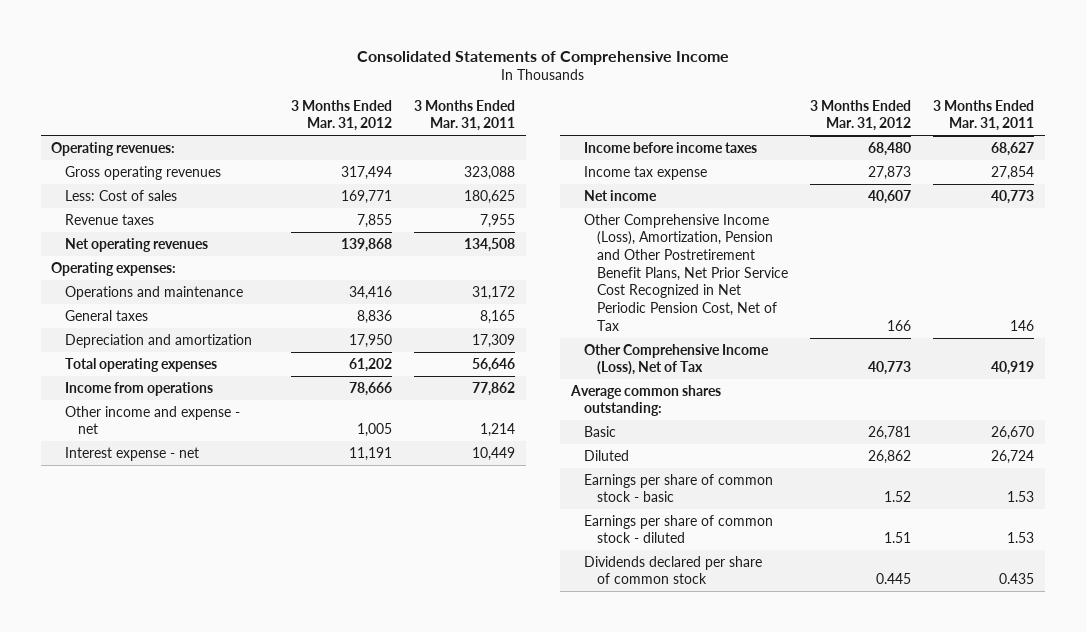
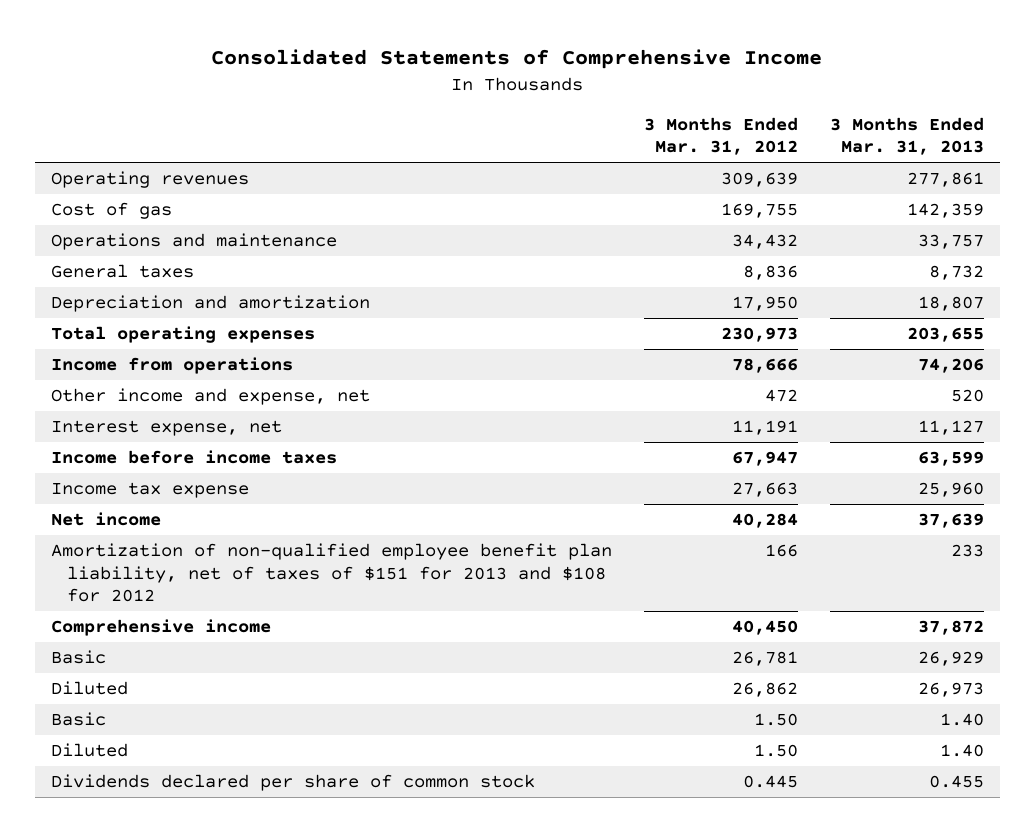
[413,99,515,132] 3 Months Ended Mar. 31, 2011 -> none
none -> [830,116,985,156] 3 Months Ended Mar. 31, 2013
[51,141,176,156] Operating revenues: -> none
[64,213,154,225] Revenue taxes -> none
[64,237,208,252] Net operating revenues -> none
[51,261,177,276] Operating expenses: -> none
[64,165,221,180] Gross operating revenues -> [50,171,249,189] Operating revenues
[340,165,392,180] 317,494 -> [720,172,798,188] 309,639
[64,189,177,201] Less: Cost of sales -> [50,202,172,220] Cost of gas
[340,189,392,204] 169,771 -> [720,203,798,219] 169,755
[348,285,392,300] 34,416 -> [731,234,798,250] 34,432
[348,357,392,372] 61,202 -> [720,327,798,343] 230,973
[584,343,770,376] Other Comprehensive Income (Loss), Net of Tax -> none
[569,384,721,417] Average common shares outstanding: -> none
[64,405,240,435] Other income and expense - net -> [50,388,370,406] Other income and expense, net
[356,423,392,438] 1,005 -> [764,389,798,403] 472
[64,446,199,461] Interest expense - net -> [50,420,282,437] Interest expense, net
[868,141,912,156] 68,480 -> [731,451,798,467] 67,947
[868,165,912,180] 27,873 -> [731,482,798,498] 27,663
[868,189,912,204] 40,607 -> [731,513,798,529] 40,284
[584,213,789,331] Other Comprehensive Income (Loss), Amortization, Pension and Other Postretirement Benefit Plans, Net Prior Service Cost Recognized in Net Periodic Pension Cost, Net of Tax -> [50,543,612,603] Amortization of non-qualified employee benefit plan liability, net of taxes of $151 for 2013 and $108 for 2012
none -> [50,619,271,637] Comprehensive income
[584,473,774,503] Earnings per share of common stock - basic -> none
[584,514,774,544] Earnings per share of common stock - diluted -> none
none -> [50,712,106,727] Basic
none -> [50,743,128,758] Diluted

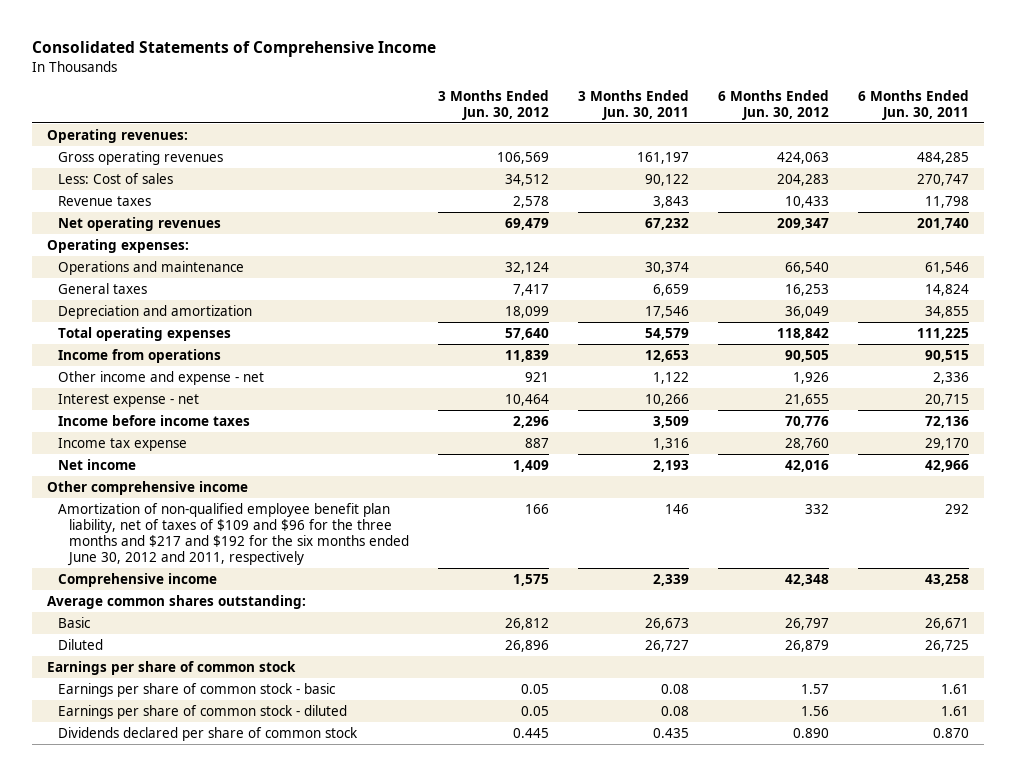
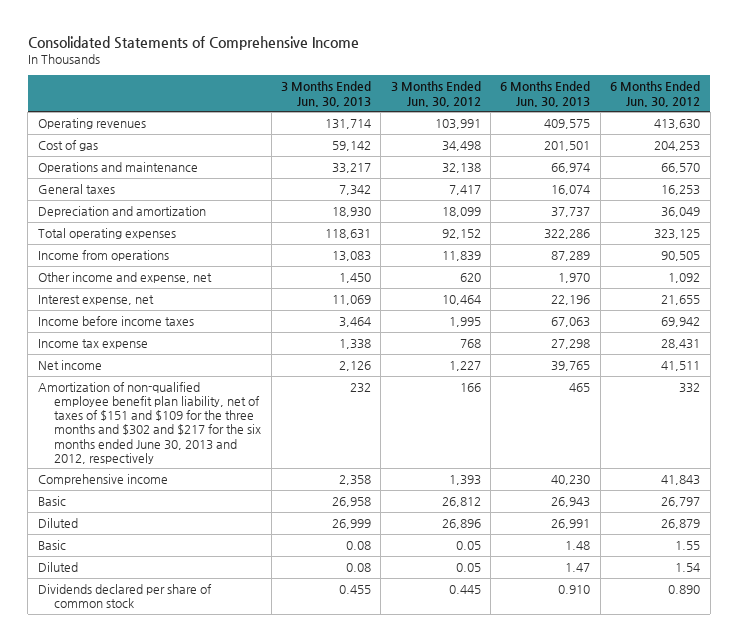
[578,89,690,120] 3 Months Ended Jun. 30, 2011 -> none
[858,89,970,120] 6 Months Ended Jun. 30, 2011 -> none
none -> [281,81,372,107] 3 Months Ended Jun. 30, 2013
none -> [500,81,591,107] 6 Months Ended Jun. 30, 2013
[46,128,188,143] Operating revenues: -> none
[57,195,151,206] Revenue taxes -> none
[57,216,221,231] Net operating revenues -> none
[46,238,189,253] Operating expenses: -> none
[57,150,223,165] Gross operating revenues -> [37,118,146,130] Operating revenues
[496,151,549,164] 106,569 -> [434,119,481,130] 103,991
[777,151,830,164] 424,063 -> [654,119,701,130] 413,630
[57,172,173,184] Less: Cost of sales -> [37,140,98,152] Cost of gas
[504,173,549,186] 34,512 -> [441,141,481,152] 34,498
[777,173,830,186] 204,283 -> [654,141,701,152] 204,253
[504,261,549,274] 32,124 -> [441,163,481,174] 32,138
[785,261,830,274] 66,540 -> [661,163,701,174] 66,570
[504,327,549,340] 57,640 -> [441,229,481,240] 92,152
[777,327,830,340] 118,842 -> [654,229,701,240] 323,125
[46,480,248,495] Other comprehensive income -> none
[46,594,306,609] Average common shares outstanding: -> none
[57,370,264,385] Other income and expense - net -> [37,272,212,284] Other income and expense, net
[524,371,549,382] 921 -> [459,273,481,283] 620
[793,371,830,384] 1,926 -> [668,273,701,284] 1,092
[57,393,199,407] Interest expense - net -> [37,295,154,306] Interest expense, net
[512,415,549,428] 2,296 -> [448,317,481,328] 1,995
[785,415,830,428] 70,776 -> [661,317,701,328] 69,942
[524,437,549,448] 887 -> [459,339,481,349] 768
[785,437,830,450] 28,760 -> [661,339,701,350] 28,431
[512,459,549,472] 1,409 -> [448,361,481,372] 1,227
[785,459,830,472] 42,016 -> [661,361,701,372] 41,511
[57,502,409,566] Amortization of non-qualified employee benefit plan liability, net of taxes of $109 and $96 for the three months and $217 and $192 for the six months ended June 30, 2012 and 2011, respectively -> [37,382,262,464] Amortization of non-qualified employee benefit plan liability, net of taxes of $151 and $109 for the three months and $302 and $217 for the six months ended June 30, 2013 and 2012, respectively
[512,573,549,586] 1,575 -> [448,475,481,486] 1,393
[785,573,830,586] 42,348 -> [661,475,701,486] 41,843
[46,660,296,675] Earnings per share of common stock -> none
[57,682,336,697] Earnings per share of common stock - basic -> none
[57,704,347,719] Earnings per share of common stock - diluted -> none
none -> [37,540,66,551] Basic
none -> [37,562,78,573] Diluted

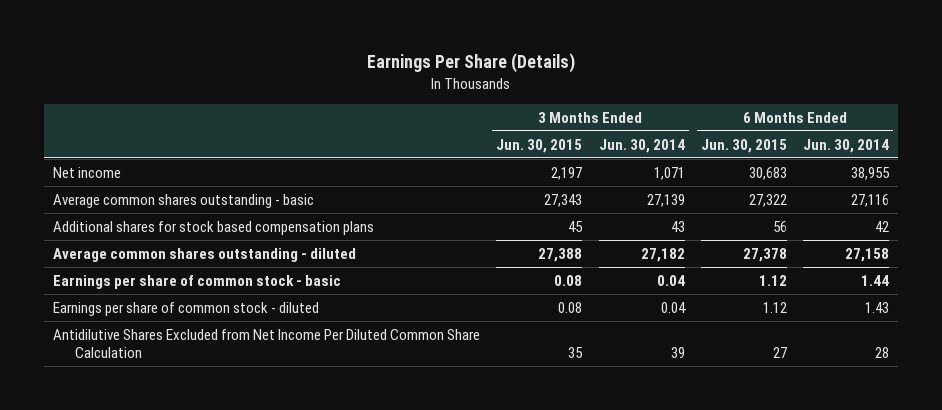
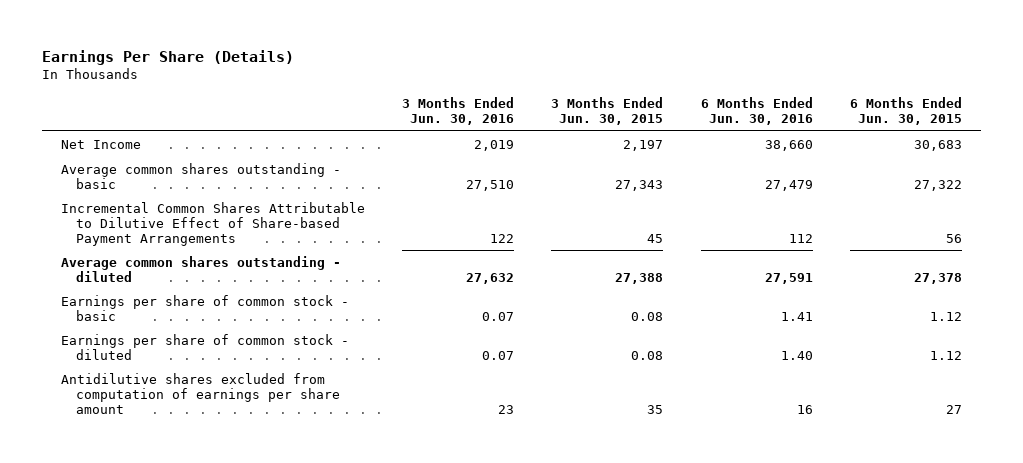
[598,138,685,153] Jun. 30, 2014 -> none
[803,138,890,153] Jun. 30, 2014 -> none
none -> [402,97,515,126] 3 Months Ended Jun. 30, 2016
none -> [700,97,813,126] 6 Months Ended Jun. 30, 2016
[52,166,121,178] Net income -> [60,139,141,149] Net Income
[52,220,374,235] Additional shares for stock based compensation plans -> [60,201,365,246] Incremental Common Shares Attributable to Dilutive Effect of Share-based Payment Arrangements
[52,328,480,359] Antidilutive Shares Excluded from Net Income Per Diluted Common Share Calculation -> [60,372,341,414] Antidilutive shares excluded from computation of earnings per share amount

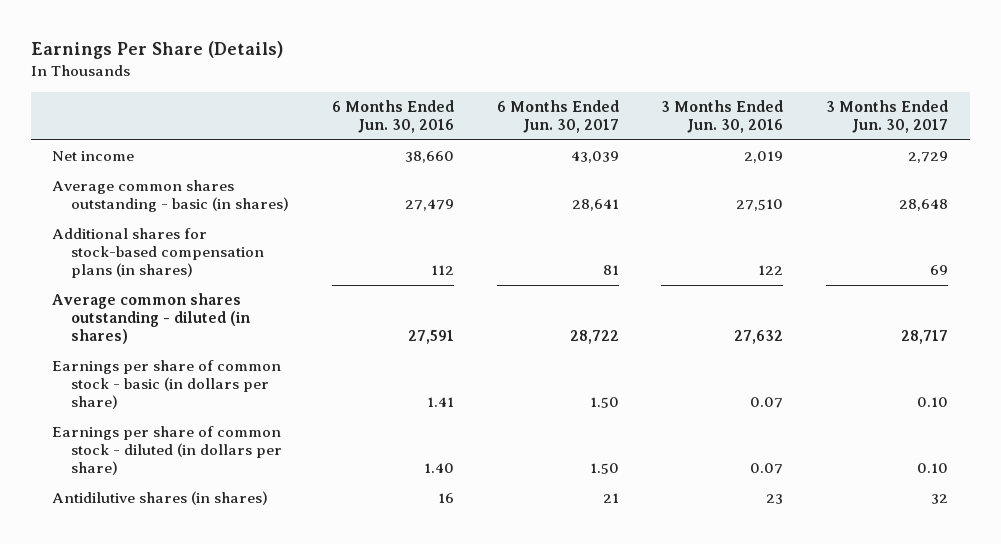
[551,97,664,126] 3 Months Ended Jun. 30, 2015 -> none
[850,97,963,126] 6 Months Ended Jun. 30, 2015 -> none
none -> [496,100,619,134] 6 Months Ended Jun. 30, 2017
none -> [826,100,949,134] 3 Months Ended Jun. 30, 2017
[60,139,141,149] Net Income -> [52,151,135,162] Net income
[60,162,341,189] Average common shares outstanding - basic -> [52,180,289,213] Average common shares outstanding - basic (in shares)
[60,201,365,246] Incremental Common Shares Attributable to Dilutive Effect of Share-based Payment Arrangements -> [52,228,264,279] Additional shares for stock-based compensation plans (in shares)
[60,255,341,282] Average common shares outstanding - diluted -> [52,293,250,345] Average common shares outstanding - diluted (in shares)
[60,294,349,321] Earnings per share of common stock - basic -> [52,360,282,410] Earnings per share of common stock - basic (in dollars per share)
[60,333,349,360] Earnings per share of common stock - diluted -> [52,426,282,476] Earnings per share of common stock - diluted (in dollars per share)
[60,372,341,414] Antidilutive shares excluded from computation of earnings per share amount -> [52,491,269,506] Antidilutive shares (in shares)

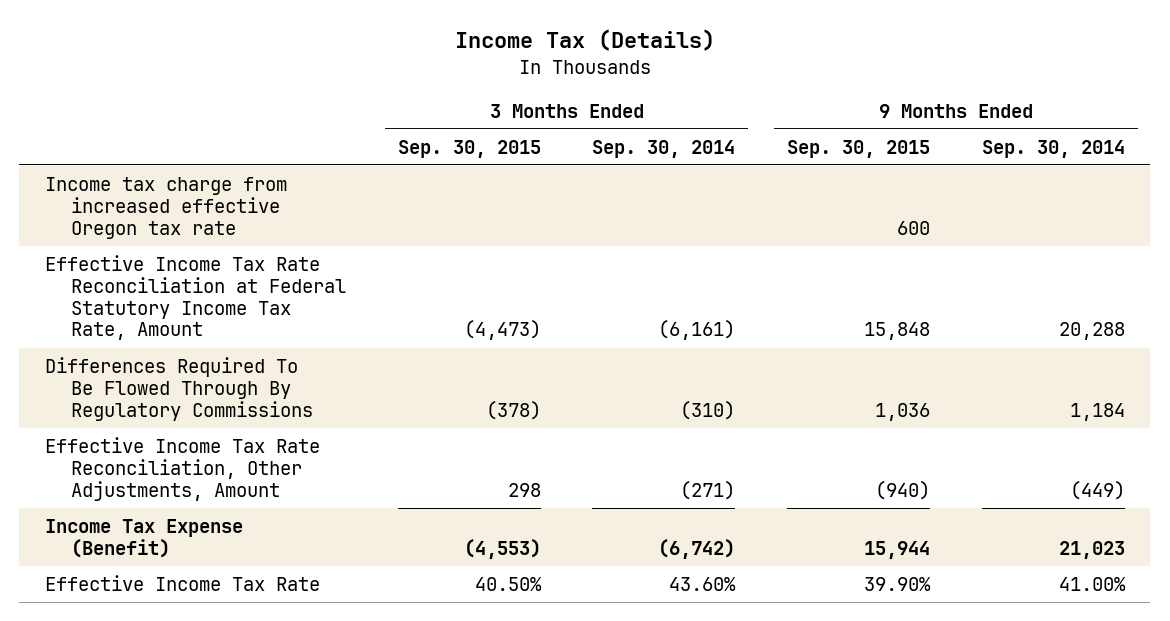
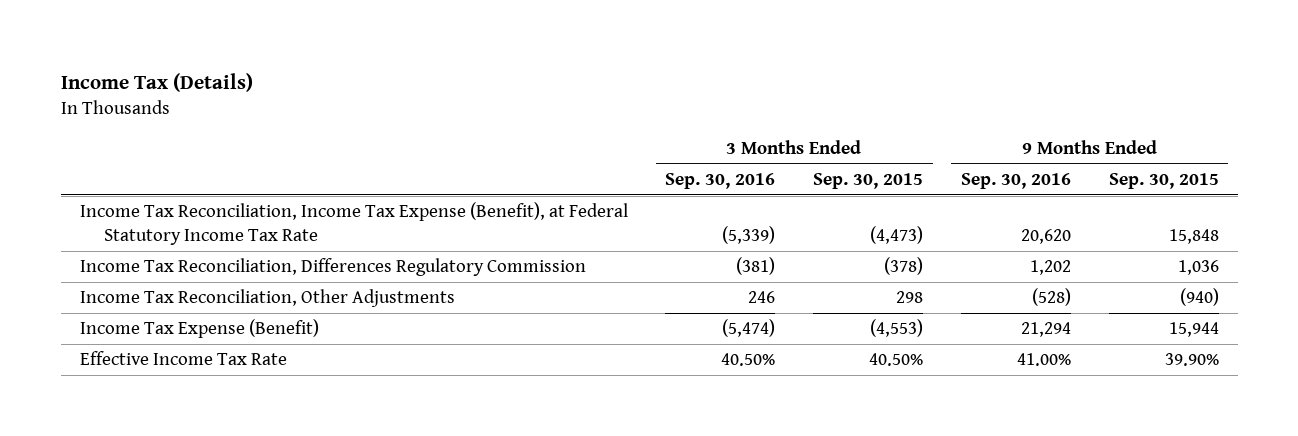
[592,139,736,158] Sep. 30, 2014 -> none
[981,139,1125,158] Sep. 30, 2014 -> none
none -> [665,172,776,189] Sep. 30, 2016
none -> [960,172,1071,189] Sep. 30, 2016
[44,176,287,239] Income tax charge from increased effective Oregon tax rate -> none
[44,254,347,341] Effective Income Tax Rate Reconciliation at Federal Statutory Income Tax Rate, Amount -> [79,202,628,245] Income Tax Reconciliation, Income Tax Expense (Benefit), at Federal Statutory Income Tax Rate
[44,356,314,421] Differences Required To Be Flowed Through By Regulatory Commissions -> [79,258,586,277] Income Tax Reconciliation, Differences Regulatory Commission
[44,436,320,501] Effective Income Tax Rate Reconciliation, Other Adjustments, Amount -> [79,289,455,308] Income Tax Reconciliation, Other Adjustments

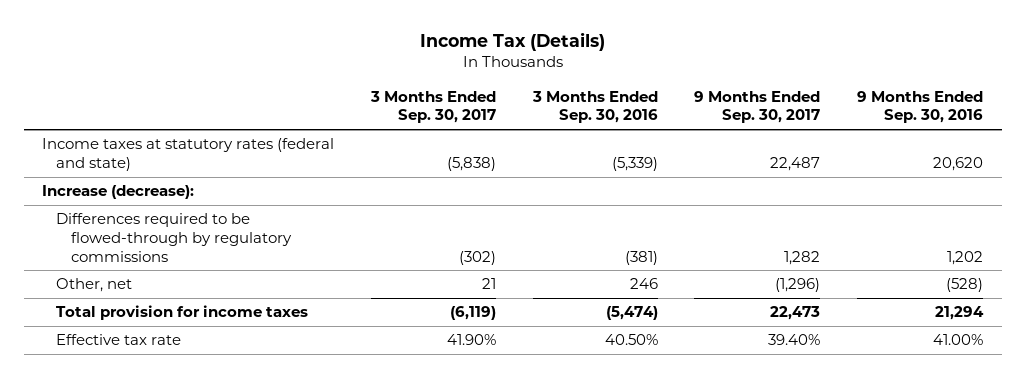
[813,172,924,189] Sep. 30, 2015 -> none
[1108,172,1219,189] Sep. 30, 2015 -> none
none -> [369,90,496,124] 3 Months Ended Sep. 30, 2017
none -> [694,90,821,124] 9 Months Ended Sep. 30, 2017
[79,202,628,245] Income Tax Reconciliation, Income Tax Expense (Benefit), at Federal Statutory Income Tax Rate -> [41,138,334,171] Income taxes at statutory rates (federal and state)
none -> [41,185,194,200] Increase (decrease):
[79,258,586,277] Income Tax Reconciliation, Differences Regulatory Commission -> [56,213,293,262] Differences required to be flowed-through by regulatory commissions
[79,289,455,308] Income Tax Reconciliation, Other Adjustments -> [56,278,133,293] Other, net
[79,319,319,339] Income Tax Expense (Benefit) -> [56,305,309,321] Total provision for income taxes
[79,351,287,366] Effective Income Tax Rate -> [56,334,182,346] Effective tax rate

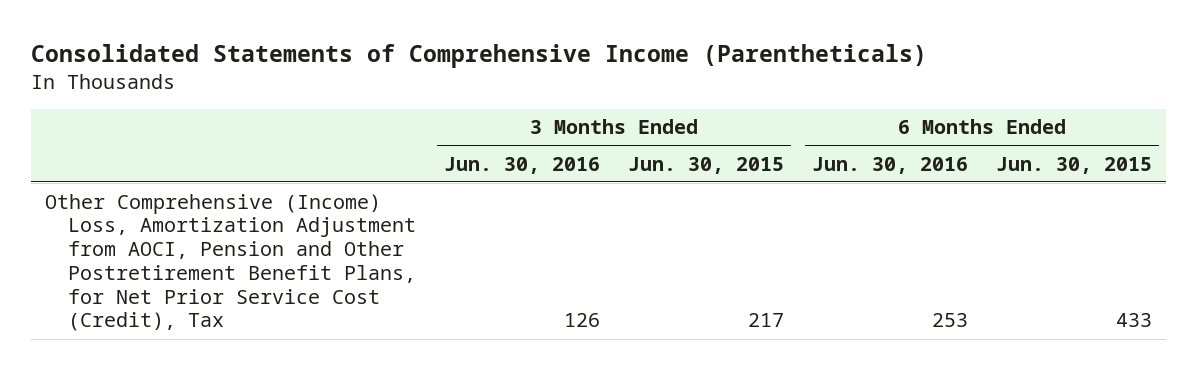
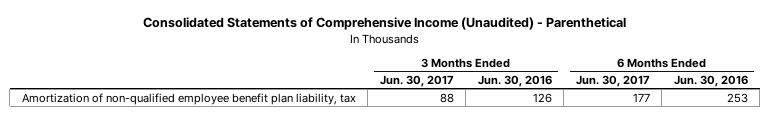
[30,43,927,68] Consolidated Statements of Comprehensive Income (Parentheticals) -> [142,17,626,31] Consolidated Statements of Comprehensive Income (Unaudited) - Parenthetical
[627,156,784,174] Jun. 30, 2015 -> none
[995,156,1152,174] Jun. 30, 2015 -> none
none -> [379,74,454,87] Jun. 30, 2017
none -> [575,74,650,87] Jun. 30, 2017
[44,193,416,332] Other Comprehensive (Income) Loss, Amortization Adjustment from AOCI, Pension and Other Postretirement Benefit Plans, for Net Prior Service Cost (Credit), Tax -> [21,92,356,105] Amortization of non-qualified employee benefit plan liability, tax

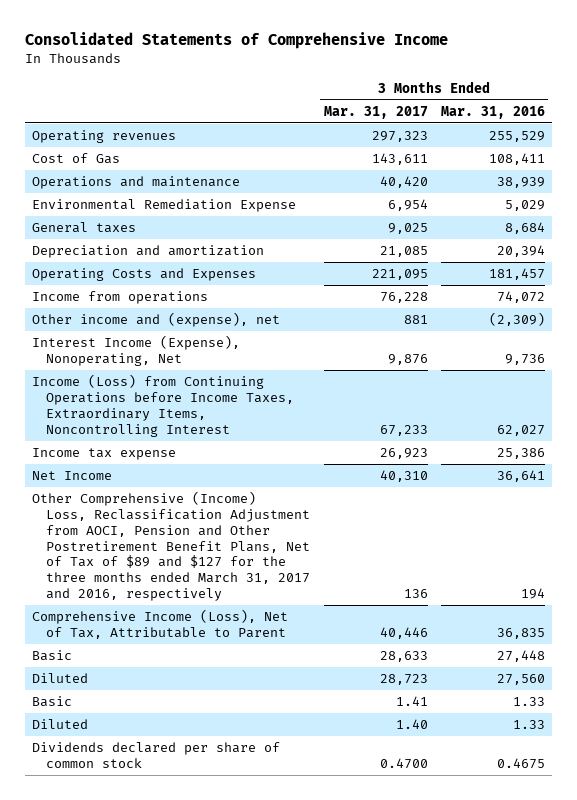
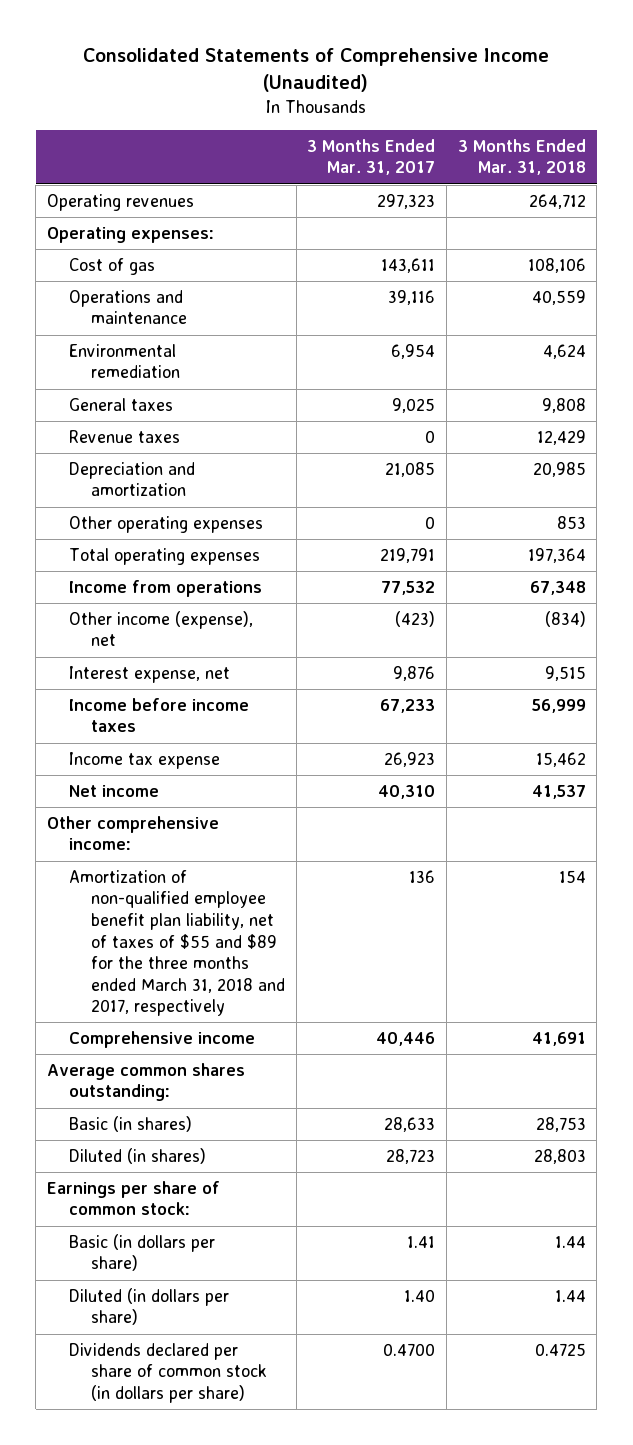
[25,32,449,50] Consolidated Statements of Comprehensive Income -> [83,48,550,93] Consolidated Statements of Comprehensive Income (Unaudited)
[441,105,546,119] Mar. 31, 2016 -> none
none -> [457,138,586,176] 3 Months Ended Mar. 31, 2018
none -> [46,226,214,243] Operating expenses:
[31,153,120,165] Cost of Gas -> [68,257,155,275] Cost of gas
[379,176,428,189] 40,420 -> [388,289,436,305] 39,116
[31,199,296,213] Environmental Remediation Expense -> [68,343,180,379] Environmental remediation
none -> [68,429,180,443] Revenue taxes
none -> [68,515,263,533] Other operating expenses
[31,268,256,282] Operating Costs and Expenses -> [68,547,260,565] Total operating expenses
[371,269,428,281] 221,095 -> [380,547,436,563] 219,791
[379,292,428,304] 76,228 -> [381,580,436,595] 77,532
[31,312,280,328] Other income and (expense), net -> [68,610,253,647] Other income (expense), net
[403,315,428,325] 881 -> [395,610,436,627] (423)
[31,335,240,367] Interest Income (Expense), Nonoperating, Net -> [68,665,230,683] Interest expense, net
[31,374,295,437] Income (Loss) from Continuing Operations before Income Taxes, Extraordinary Items, Noncontrolling Interest -> [68,697,249,733] Income before income taxes
[31,471,112,481] Net Income -> [68,784,159,797] Net income
none -> [46,815,219,851] Other comprehensive income:
[31,491,311,602] Other Comprehensive (Income) Loss, Reclassification Adjustment from AOCI, Pension and Other Postretirement Benefit Plans, Net of Tax of $89 and $127 for the three months ended March 31, 2017 and 2016, respectively -> [68,869,285,1017] Amortization of non-qualified employee benefit plan liability, net of taxes of $55 and $89 for the three months ended March 31, 2018 and 2017, respectively
[31,609,288,640] Comprehensive Income (Loss), Net of Tax, Attributable to Parent -> [68,1030,255,1048] Comprehensive income
none -> [46,1062,245,1102] Average common shares outstanding:
[31,650,72,662] Basic -> [68,1115,192,1132] Basic (in shares)
[31,673,88,684] Diluted -> [68,1147,206,1164] Diluted (in shares)
none -> [46,1180,220,1216] Earnings per share of common stock:
[31,696,72,708] Basic -> [68,1233,215,1272] Basic (in dollars per share)
[31,719,88,730] Diluted -> [68,1287,229,1326] Diluted (in dollars per share)
[31,742,280,769] Dividends declared per share of common stock -> [68,1342,267,1404] Dividends declared per share of common stock (in dollars per share)

